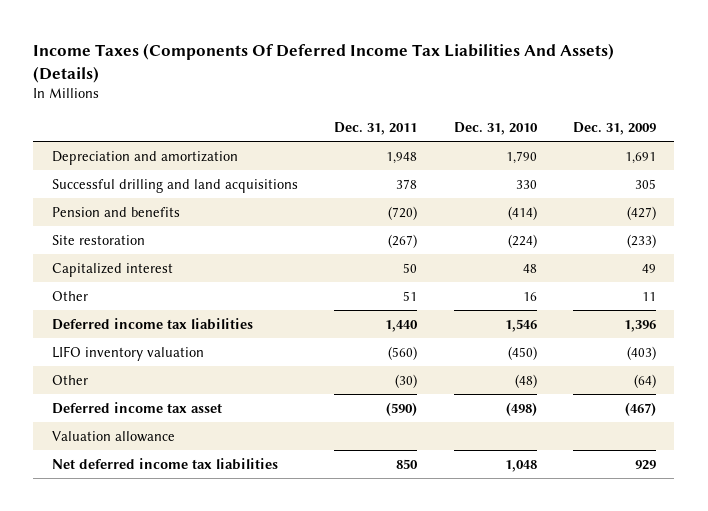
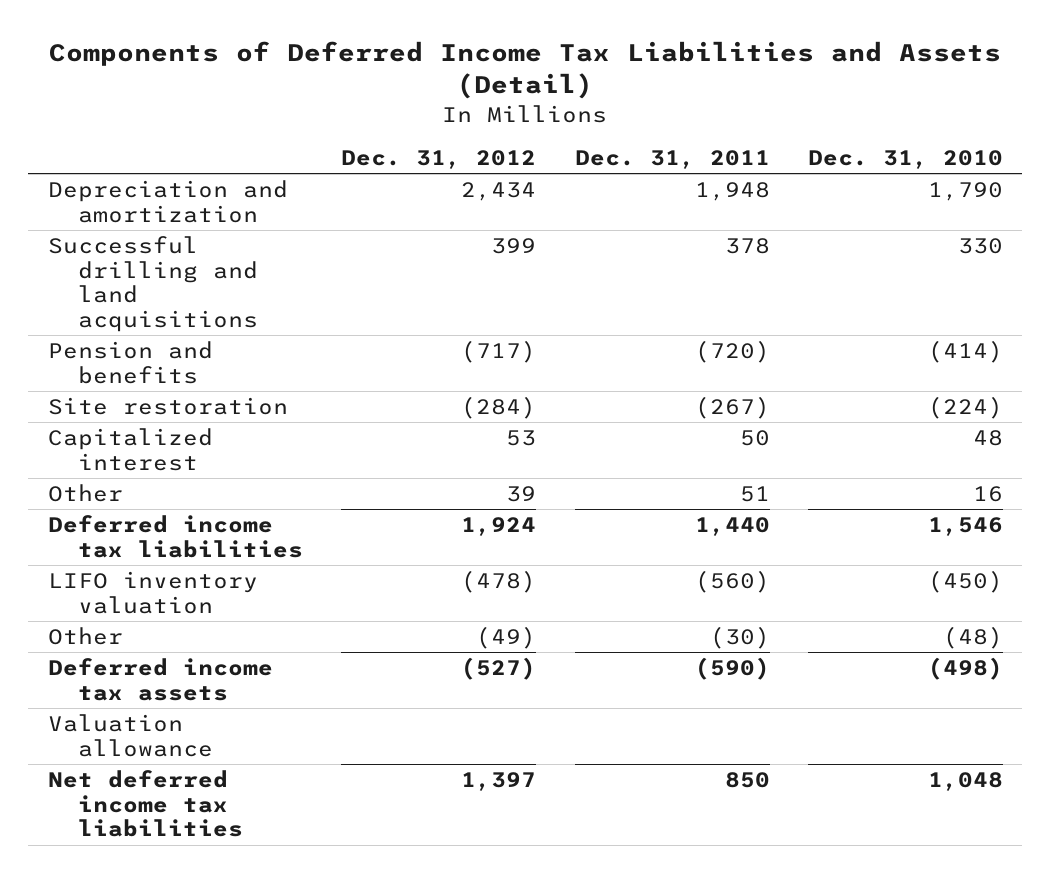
[33,43,615,83] Income Taxes (Components Of Deferred Income Tax Liabilities And Assets) (Details) -> [49,40,1002,100] Components of Deferred Income Tax Liabilities and Assets (Detail)
[573,121,657,135] Dec. 31, 2009 -> none
none -> [341,150,537,170] Dec. 31, 2012
[51,401,222,414] Deferred income tax asset -> [47,657,273,701] Deferred income tax assets

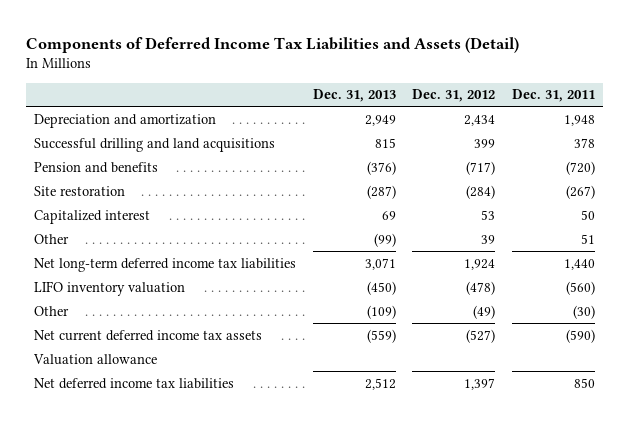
[808,150,1004,170] Dec. 31, 2010 -> none
none -> [312,89,396,103] Dec. 31, 2013
[47,514,303,558] Deferred income tax liabilities -> [34,257,297,272] Net long-term deferred income tax liabilities
[47,657,273,701] Deferred income tax assets -> [34,329,263,341] Net current deferred income tax assets

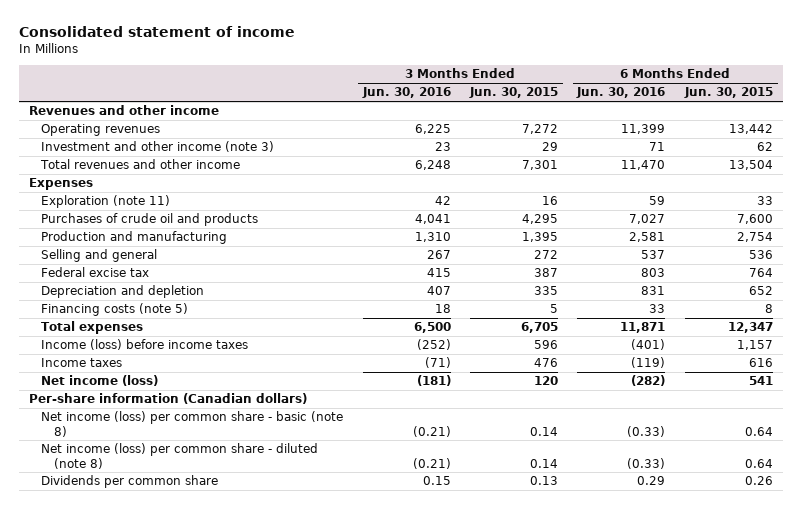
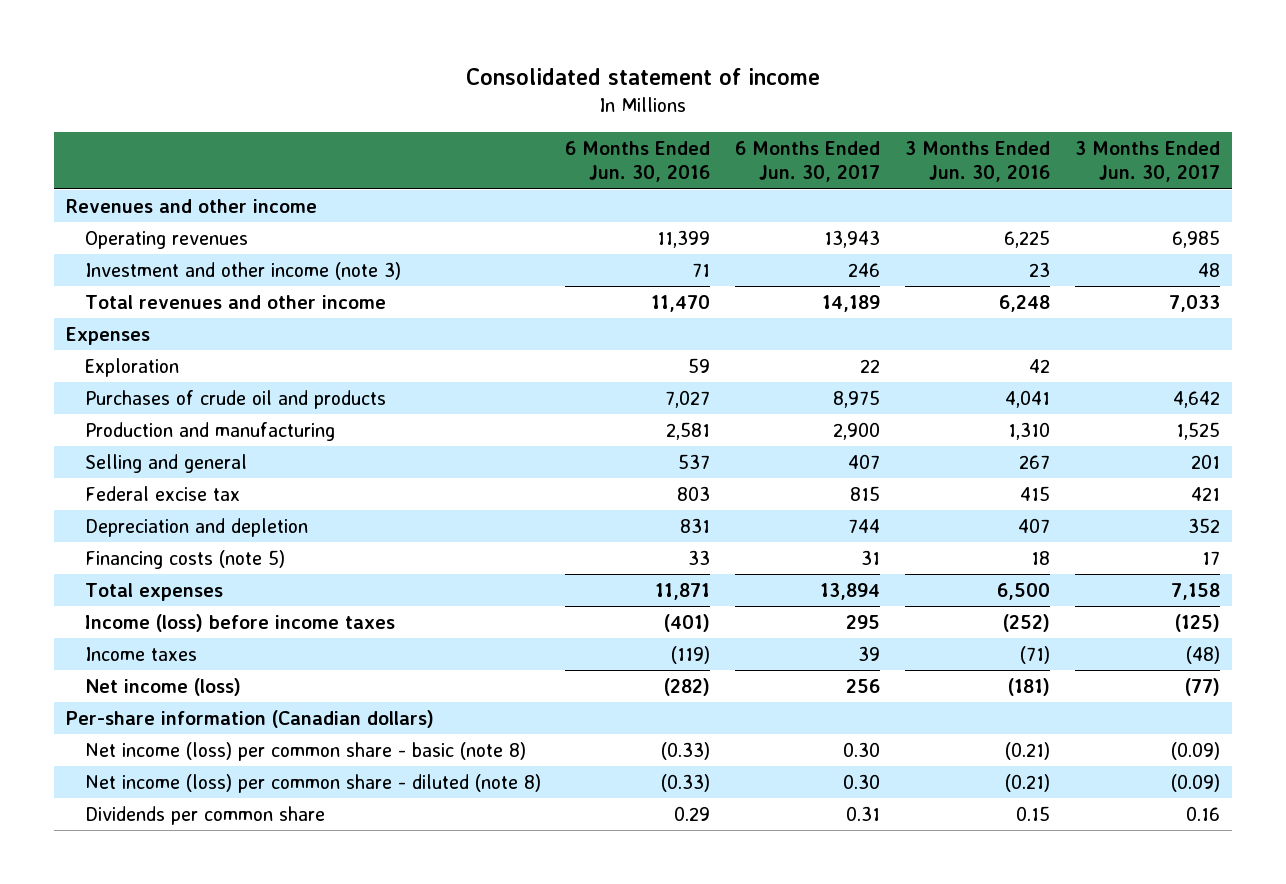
[469,87,559,99] Jun. 30, 2015 -> none
[683,87,773,99] Jun. 30, 2015 -> none
none -> [735,141,881,183] 6 Months Ended Jun. 30, 2017
none -> [1074,141,1220,183] 3 Months Ended Jun. 30, 2017
[41,195,171,209] Exploration (note 11) -> [84,357,179,377] Exploration

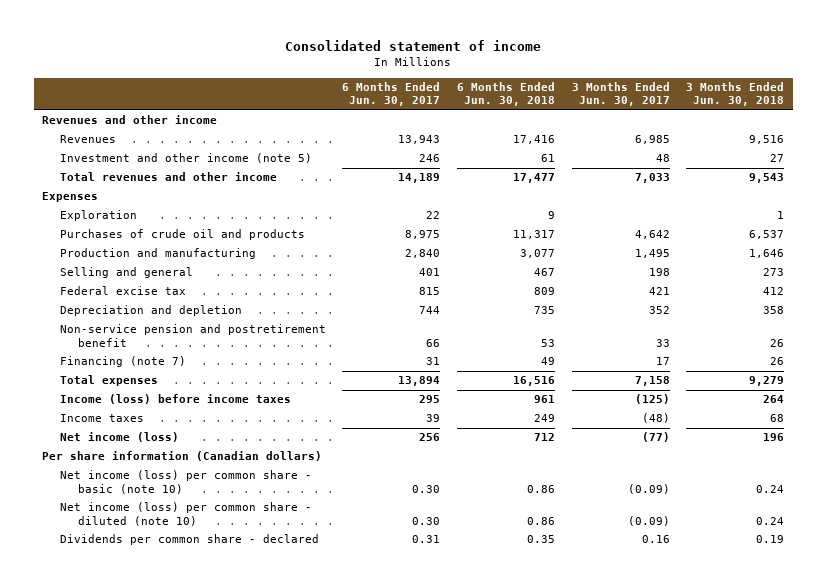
[565,141,711,183] 6 Months Ended Jun. 30, 2016 -> none
[904,141,1050,183] 3 Months Ended Jun. 30, 2016 -> none
none -> [457,82,556,107] 6 Months Ended Jun. 30, 2018
none -> [686,82,785,107] 3 Months Ended Jun. 30, 2018
[84,230,248,249] Operating revenues -> [59,135,116,144] Revenues
[84,261,401,280] Investment and other income (note 3) -> [59,153,312,164] Investment and other income (note 5)
[833,421,881,440] 2,900 -> [405,249,441,259] 2,840
[1175,421,1220,440] 1,525 -> [634,249,670,259] 1,495
[848,453,881,469] 407 -> [419,268,441,277] 401
[1190,453,1220,469] 201 -> [648,268,670,277] 198
none -> [59,324,326,347] Non-service pension and postretirement benefit
[84,549,285,569] Financing costs (note 5) -> [59,356,186,368] Financing (note 7)
[66,709,435,728] Per-share information (Canadian dollars) -> [42,451,323,462] Per share information (Canadian dollars)
[84,741,526,761] Net income (loss) per common share - basic (note 8) -> [59,470,312,494] Net income (loss) per common share - basic (note 10)
[84,773,541,793] Net income (loss) per common share - diluted (note 8) -> [59,502,312,526] Net income (loss) per common share - diluted (note 10)
[84,805,325,825] Dividends per common share -> [59,534,319,546] Dividends per common share - declared

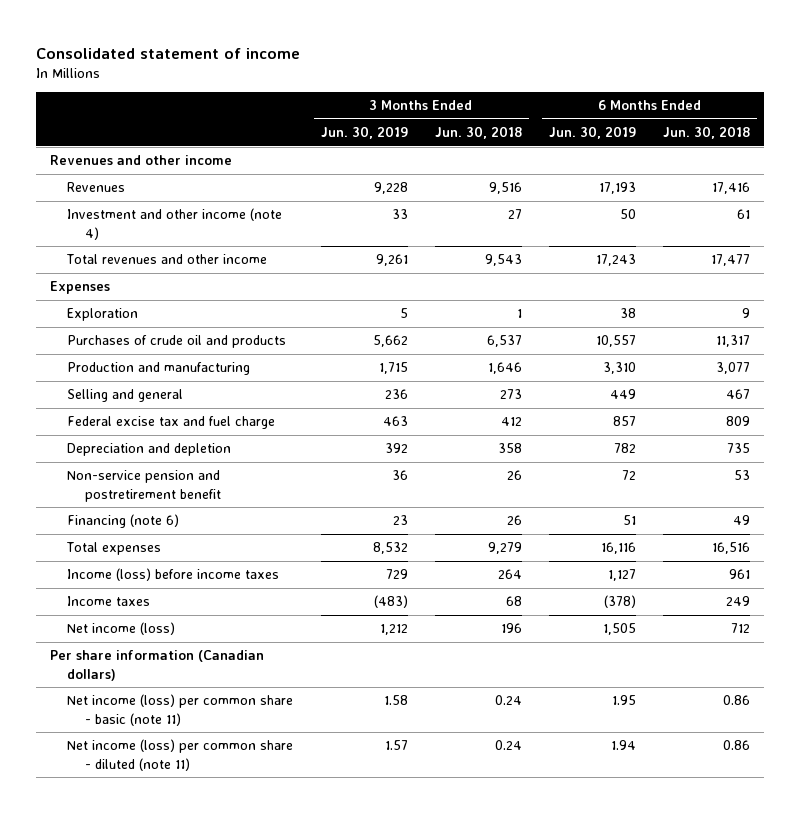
[342,82,441,107] 6 Months Ended Jun. 30, 2017 -> none
[571,82,670,107] 3 Months Ended Jun. 30, 2017 -> none
none -> [320,125,408,139] Jun. 30, 2019
none -> [549,125,637,139] Jun. 30, 2019
[59,153,312,164] Investment and other income (note 5) -> [67,208,283,240] Investment and other income (note 4)
[59,286,186,296] Federal excise tax -> [67,416,276,430] Federal excise tax and fuel charge
[59,356,186,368] Financing (note 7) -> [67,514,180,529] Financing (note 6)
[59,534,319,546] Dividends per common share - declared -> none
[59,470,312,494] Net income (loss) per common share - basic (note 10) -> [67,694,294,726] Net income (loss) per common share - basic (note 11)
[59,502,312,526] Net income (loss) per common share - diluted (note 10) -> [67,739,294,771] Net income (loss) per common share - diluted (note 11)

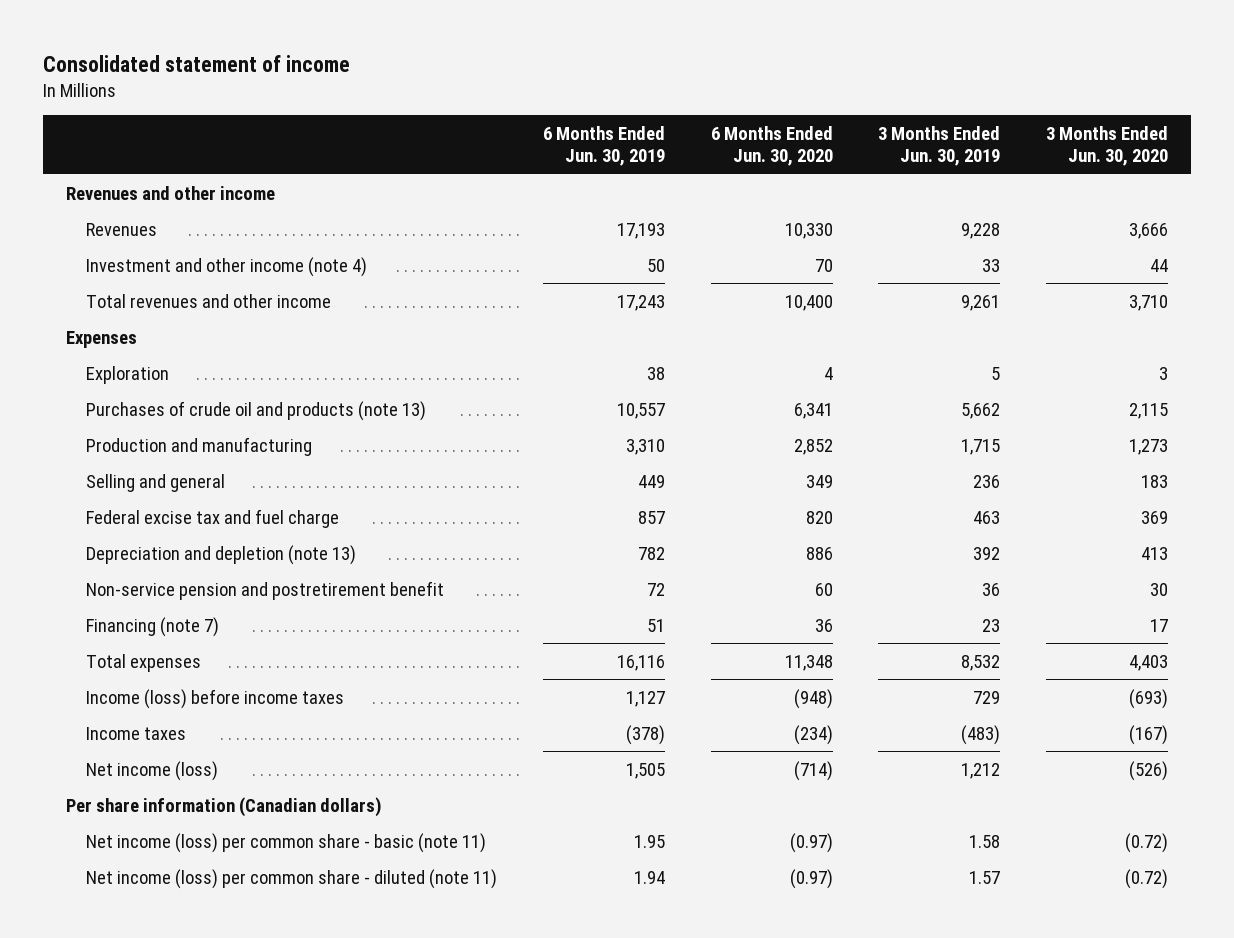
[434,125,522,139] Jun. 30, 2018 -> none
[663,125,751,139] Jun. 30, 2018 -> none
none -> [710,126,833,167] 6 Months Ended Jun. 30, 2020
none -> [1046,126,1169,167] 3 Months Ended Jun. 30, 2020
[67,335,287,349] Purchases of crude oil and products -> [86,400,427,421] Purchases of crude oil and products (note 13)
[67,443,232,457] Depreciation and depletion -> [86,544,357,565] Depreciation and depletion (note 13)
[67,514,180,529] Financing (note 6) -> [86,616,220,637] Financing (note 7)

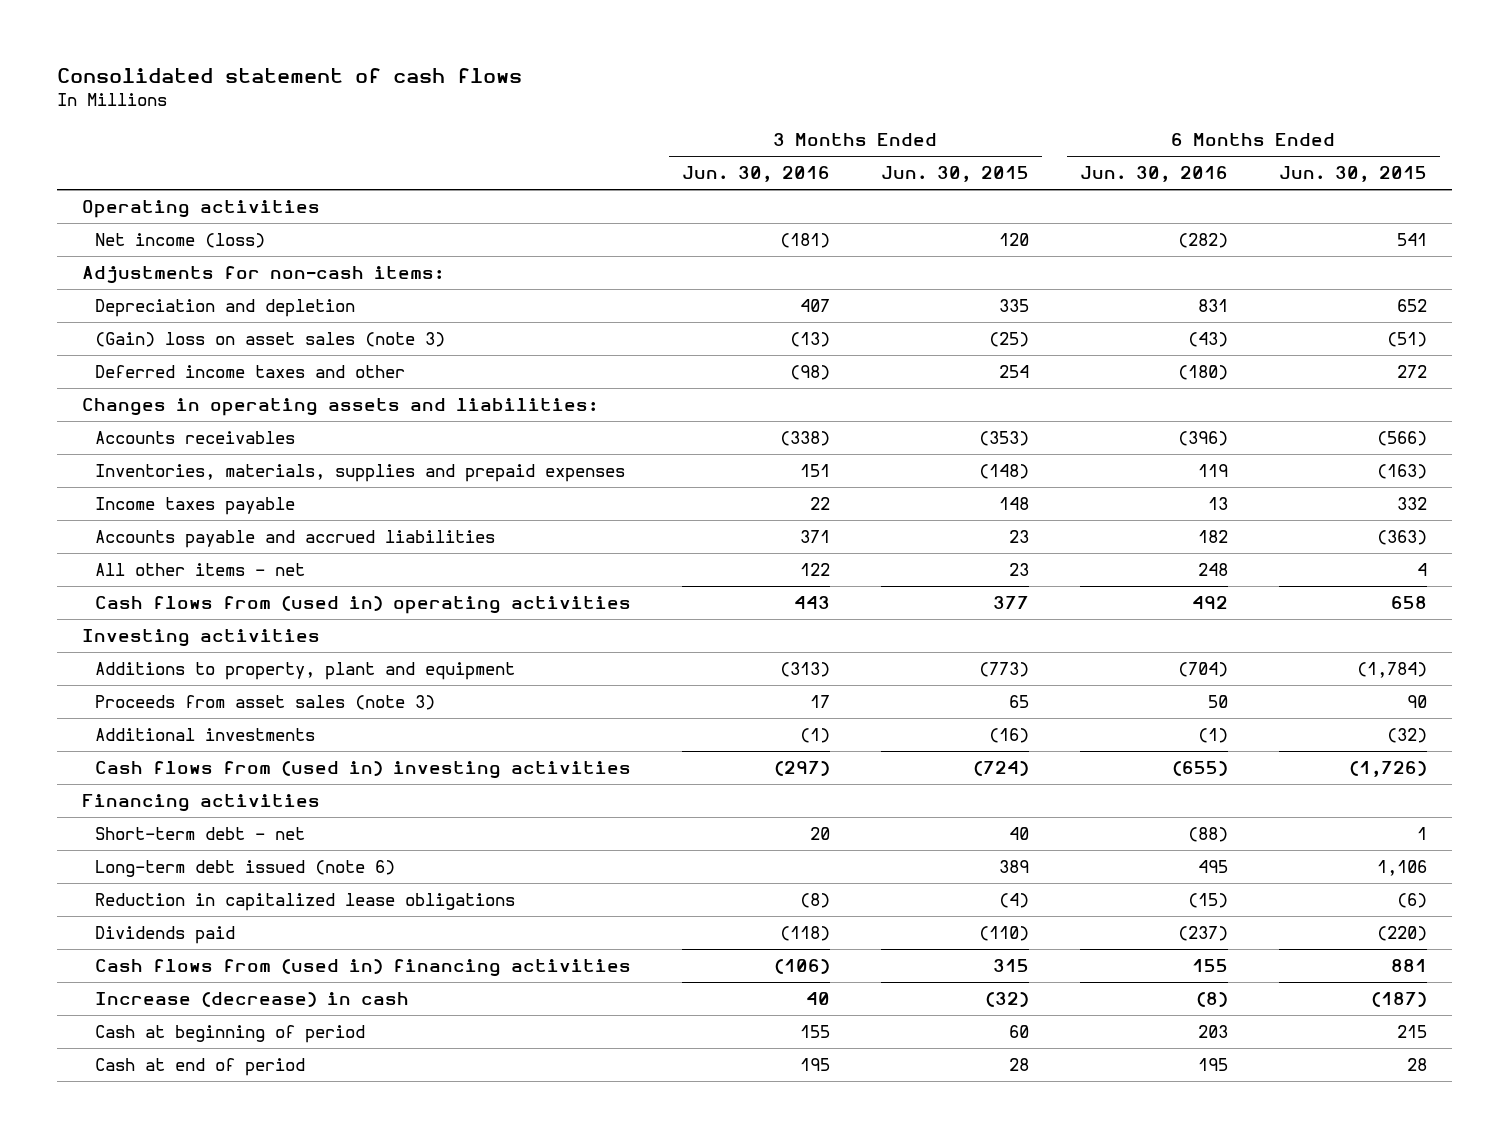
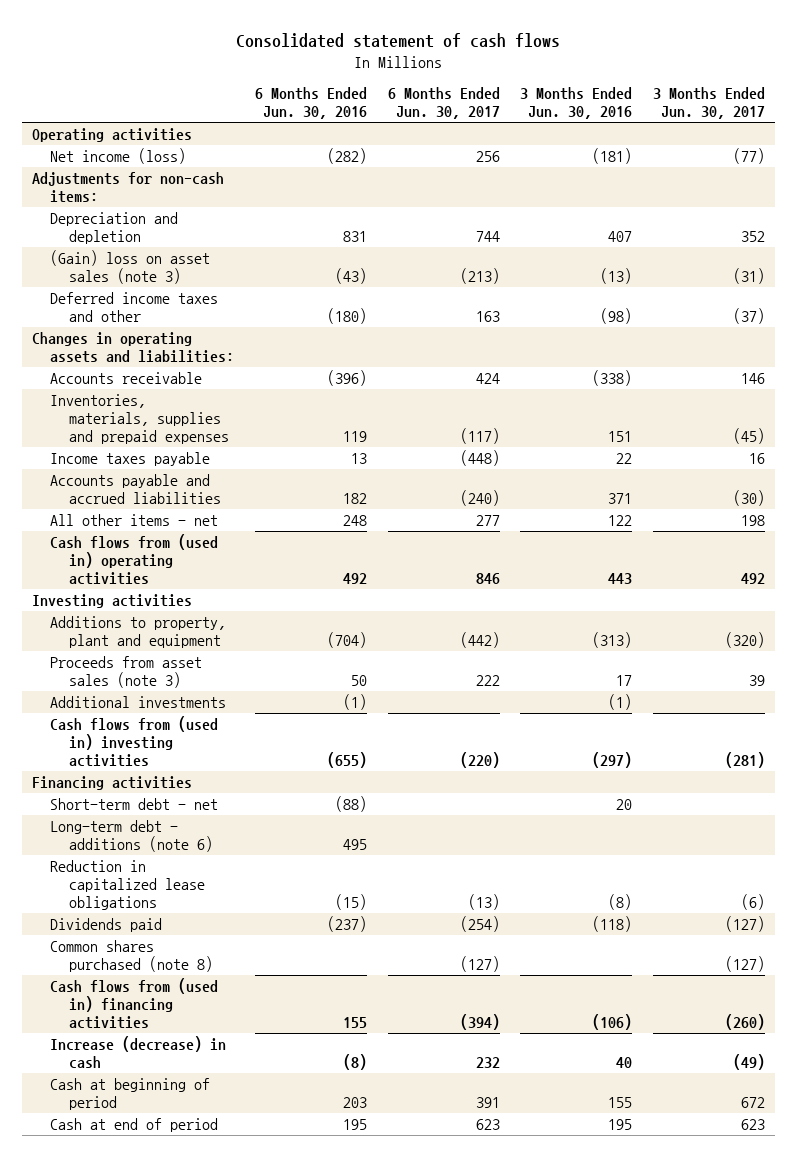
[880,166,1029,183] Jun. 30, 2015 -> none
[1278,166,1427,183] Jun. 30, 2015 -> none
none -> [387,87,500,120] 6 Months Ended Jun. 30, 2017
none -> [652,87,765,120] 3 Months Ended Jun. 30, 2017
[94,431,295,445] Accounts receivables -> [50,372,203,385] Accounts receivable
[94,860,395,878] Long-term debt issued (note 6) -> [50,820,213,853] Long-term debt - additions (note 6)
none -> [50,940,213,973] Common shares purchased (note 8)

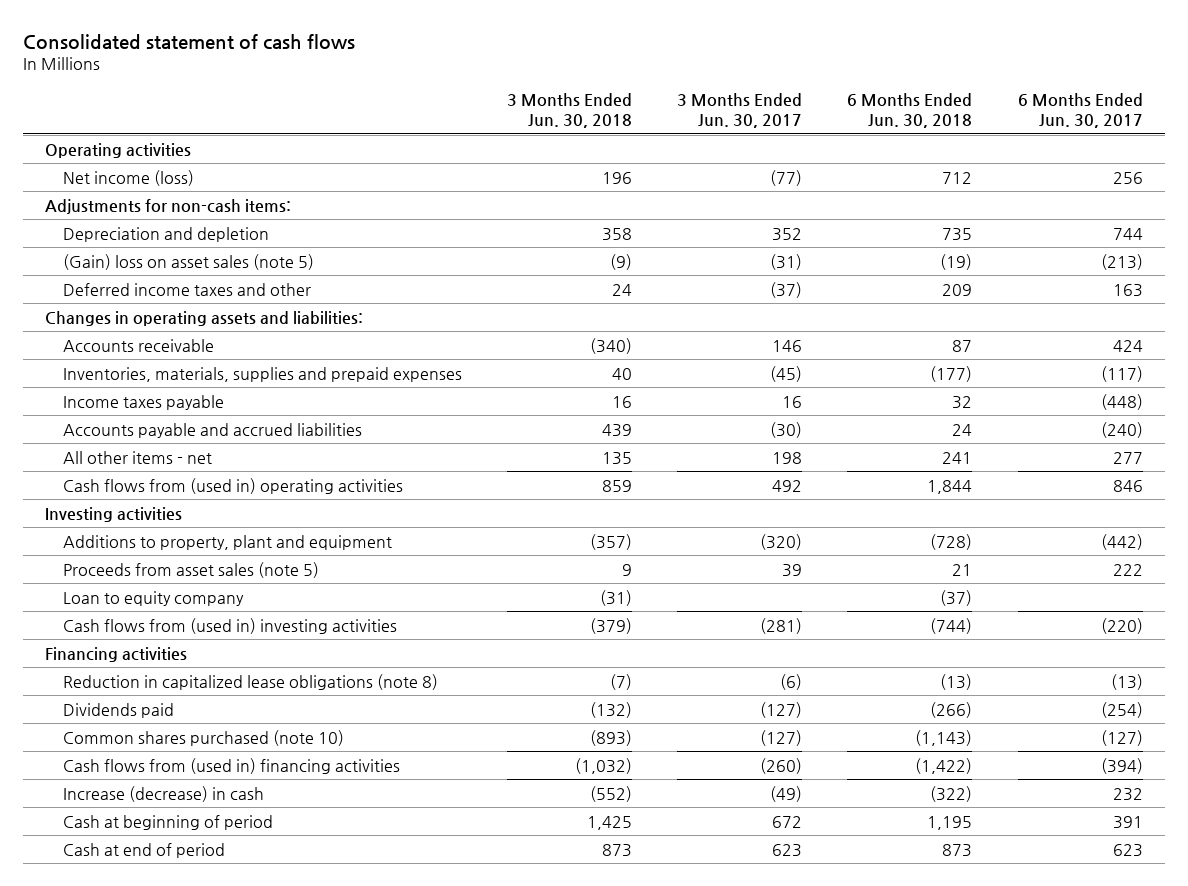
[254,87,367,120] 6 Months Ended Jun. 30, 2016 -> none
[520,87,633,120] 3 Months Ended Jun. 30, 2016 -> none
none -> [506,92,632,129] 3 Months Ended Jun. 30, 2018
none -> [847,92,973,129] 6 Months Ended Jun. 30, 2018
[50,250,211,285] (Gain) loss on asset sales (note 3) -> [62,253,314,270] (Gain) loss on asset sales (note 5)
[50,696,227,709] Additional investments -> none
[50,656,203,689] Proceeds from asset sales (note 3) -> [62,561,319,578] Proceeds from asset sales (note 5)
none -> [62,590,244,606] Loan to equity company
[50,798,219,811] Short-term debt - net -> none
[50,820,213,853] Long-term debt - additions (note 6) -> none
[50,860,205,911] Reduction in capitalized lease obligations -> [62,673,438,690] Reduction in capitalized lease obligations (note 8)
[50,940,213,973] Common shares purchased (note 8) -> [62,729,344,746] Common shares purchased (note 10)

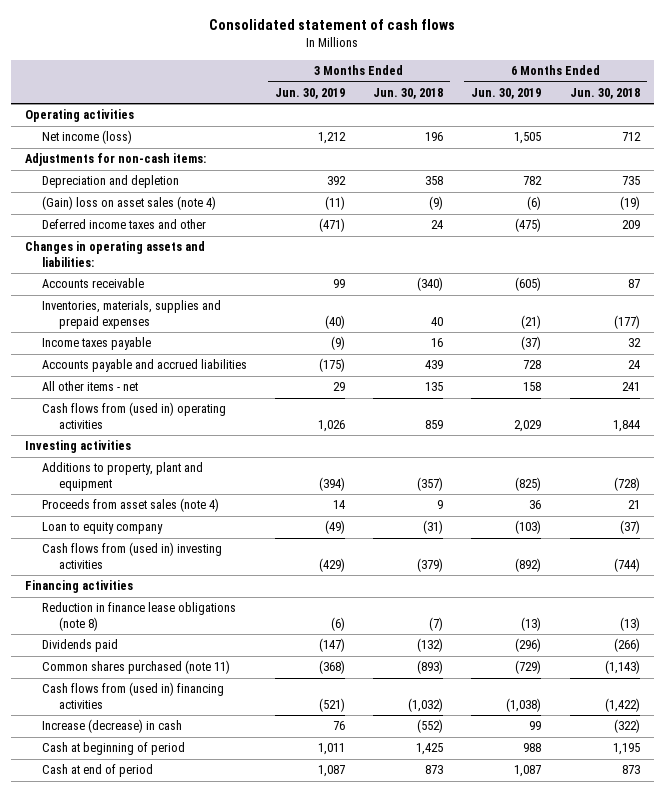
[677,92,803,129] 3 Months Ended Jun. 30, 2017 -> none
[1017,92,1143,129] 6 Months Ended Jun. 30, 2017 -> none
none -> [275,88,346,100] Jun. 30, 2019
none -> [471,88,542,100] Jun. 30, 2019
[62,253,314,270] (Gain) loss on asset sales (note 5) -> [41,196,216,211] (Gain) loss on asset sales (note 4)
[62,561,319,578] Proceeds from asset sales (note 5) -> [41,498,219,513] Proceeds from asset sales (note 4)
[62,673,438,690] Reduction in capitalized lease obligations (note 8) -> [41,602,236,631] Reduction in finance lease obligations (note 8)
[62,729,344,746] Common shares purchased (note 10) -> [41,660,230,675] Common shares purchased (note 11)

